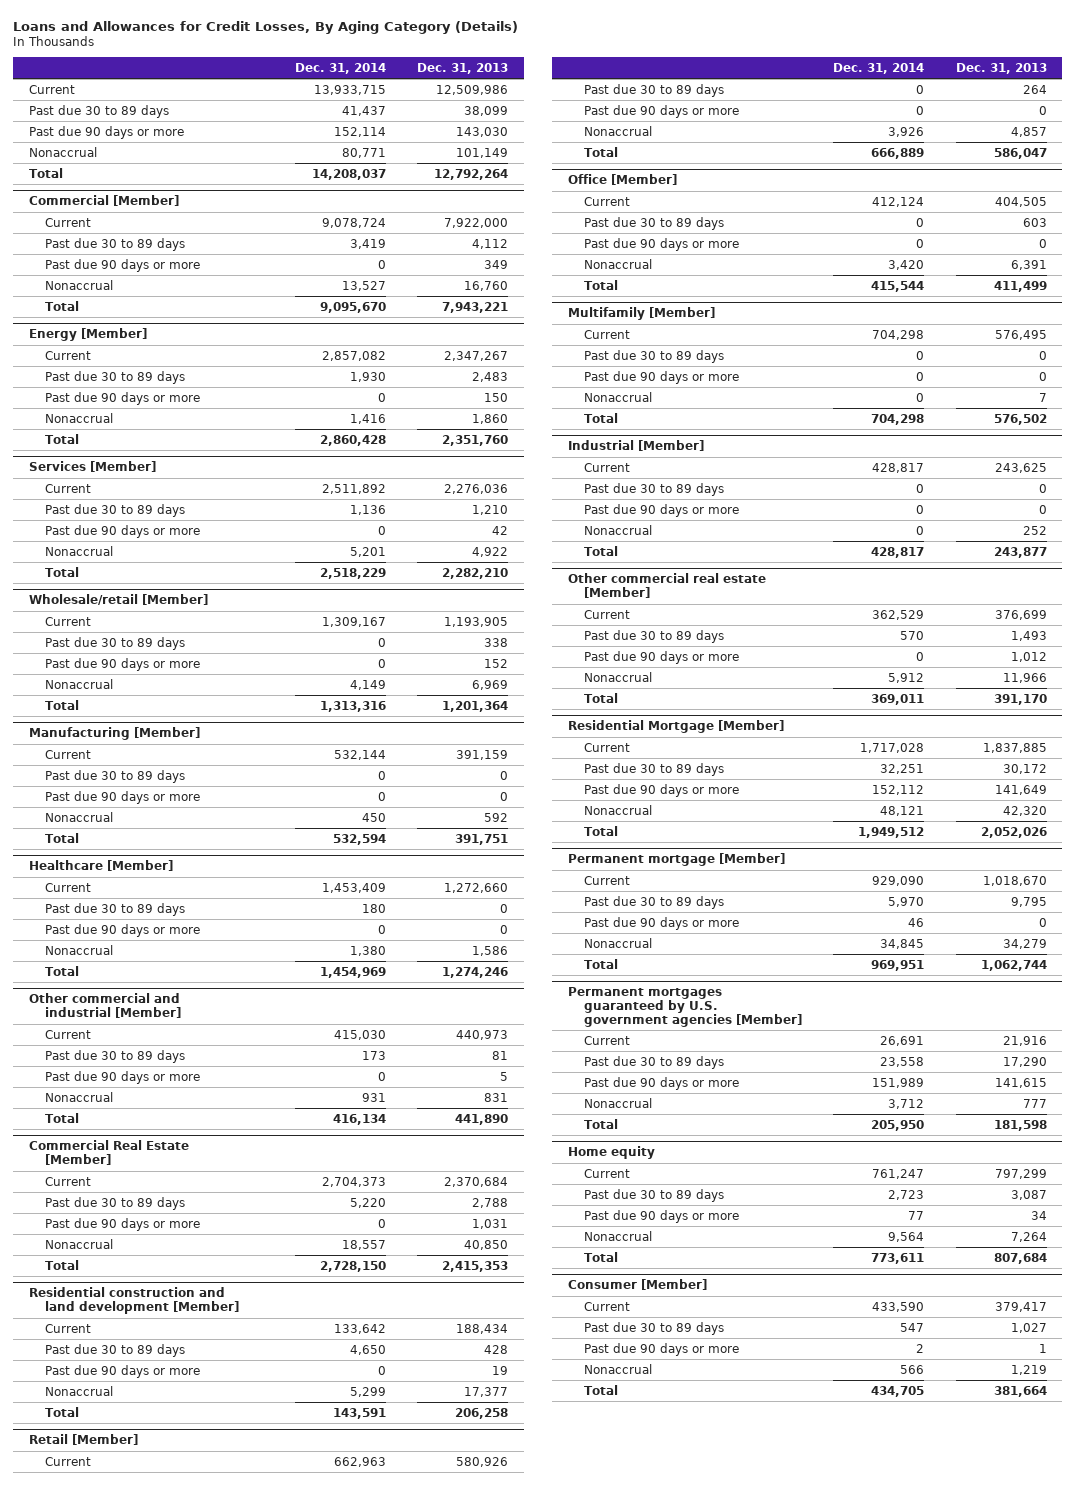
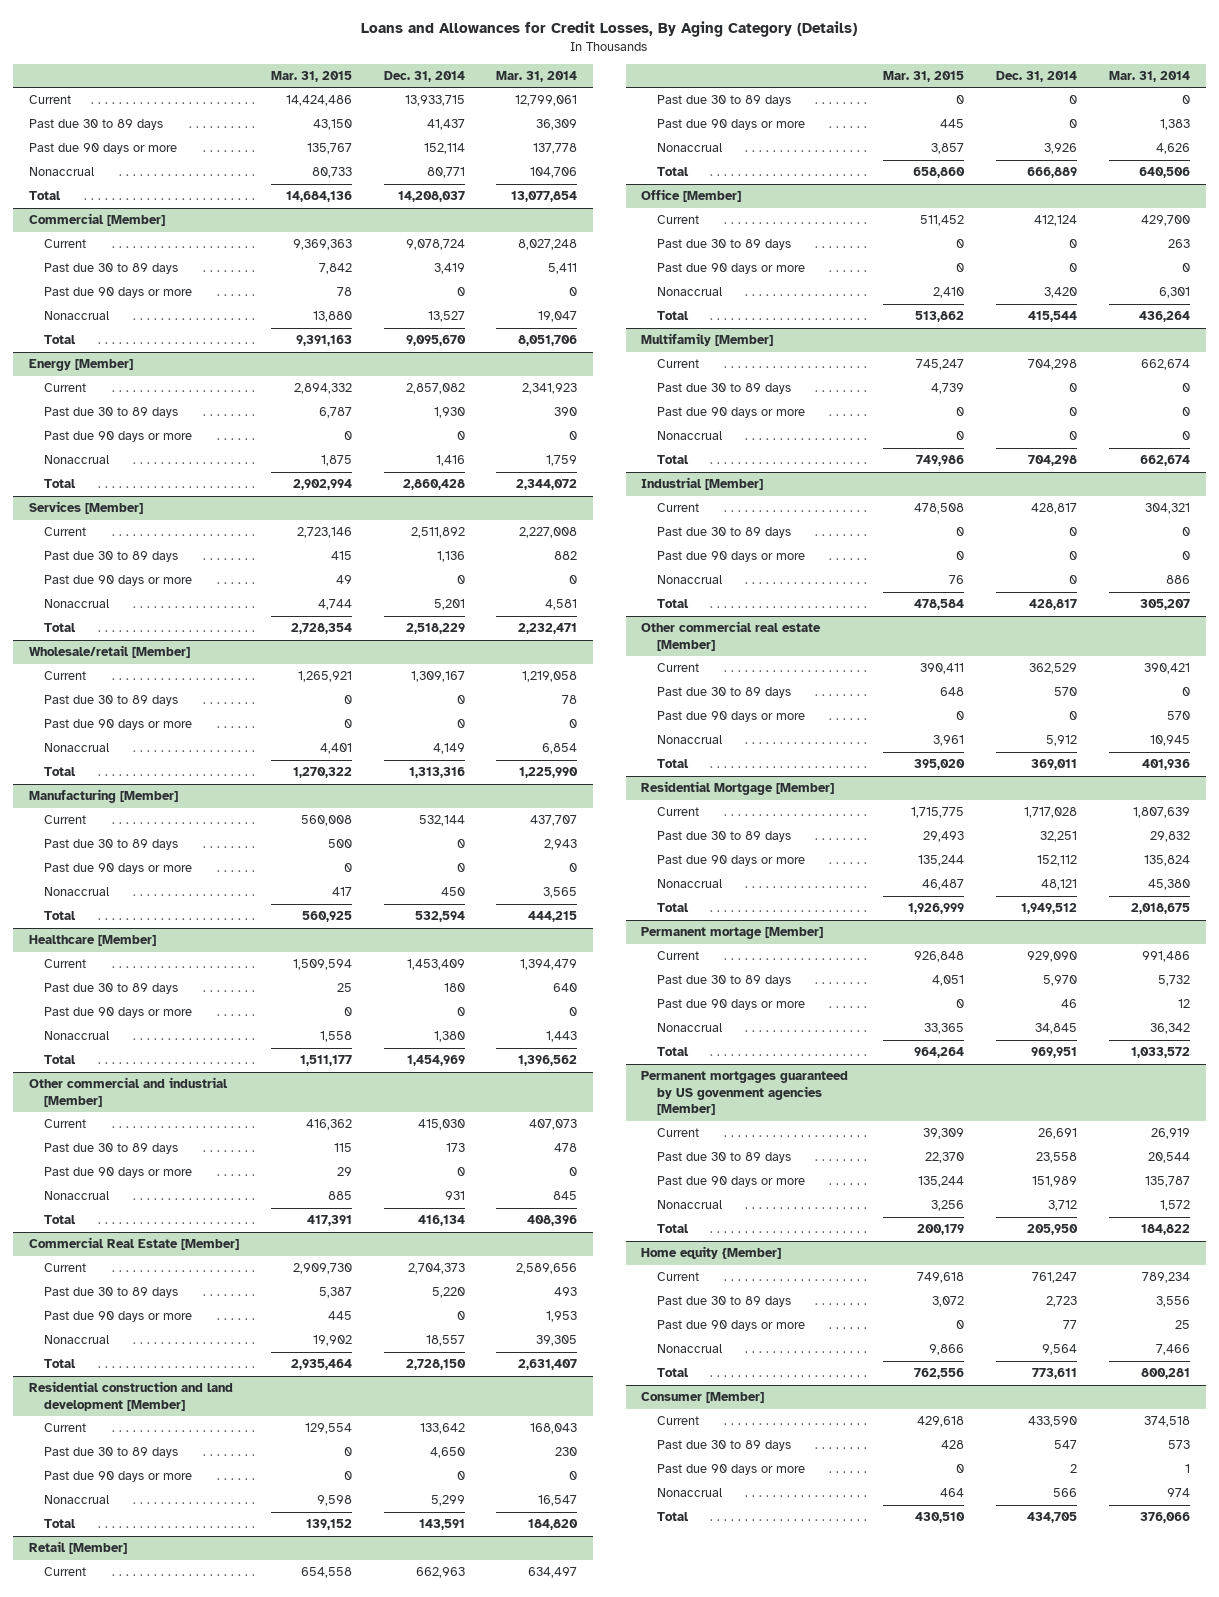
[417,62,509,74] Dec. 31, 2013 -> none
none -> [270,70,352,82] Mar. 31, 2015
none -> [496,70,578,82] Mar. 31, 2014
[567,853,785,867] Permanent mortgage [Member] -> [641,927,824,940] Permanent mortage [Member]
[567,987,802,1027] Permanent mortgages guaranteed by U.S. government agencies [Member] -> [641,1071,849,1116] Permanent mortgages guaranteed by US govenment agencies [Member]
[567,1146,655,1160] Home equity -> [641,1246,782,1260] Home equity {Member]

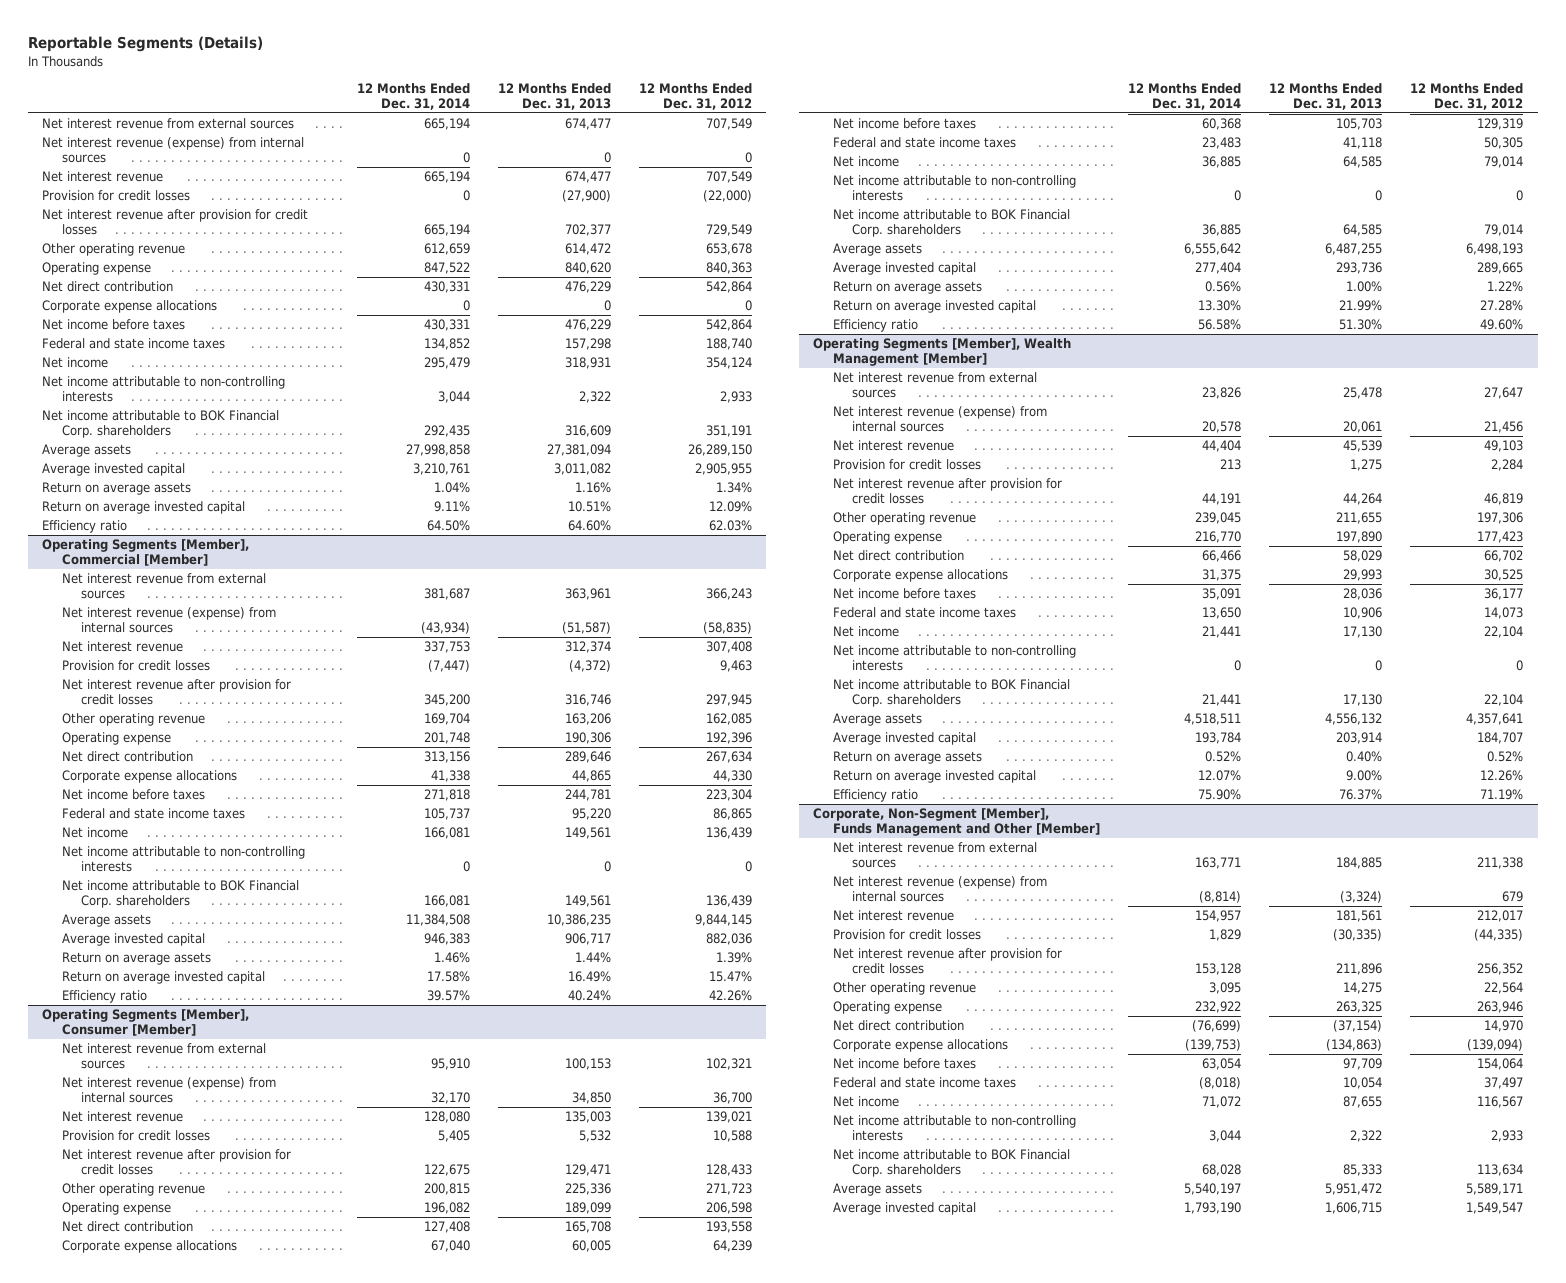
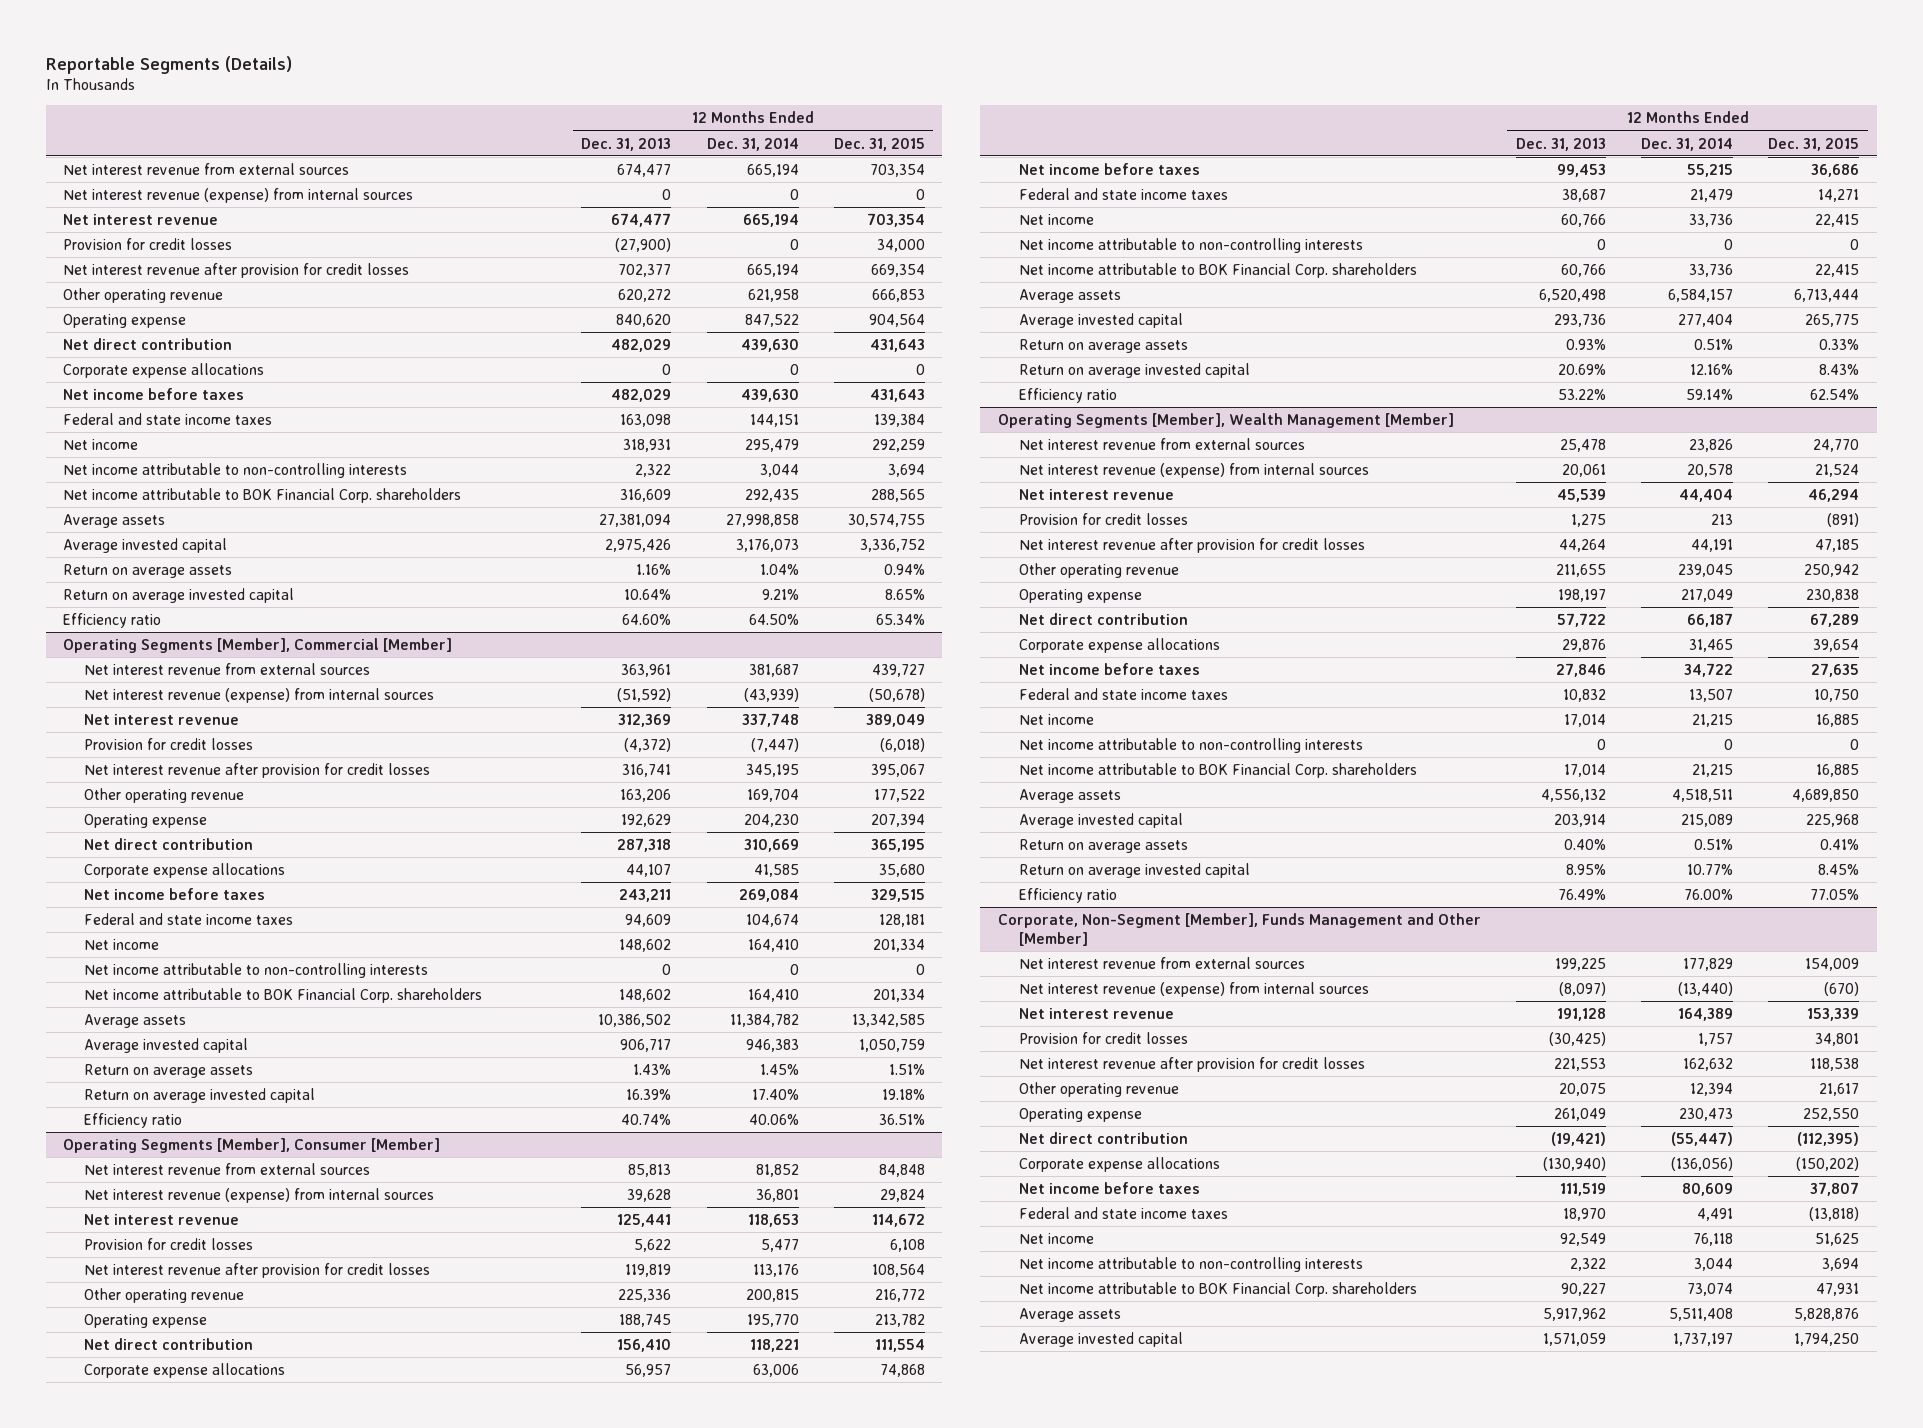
[639,83,753,111] 12 Months Ended Dec. 31, 2012 -> none
none -> [833,137,925,151] Dec. 31, 2015
[423,243,470,256] 612,659 -> [747,288,799,302] 621,958
[565,243,612,256] 614,472 -> [618,288,672,302] 620,272
[423,281,470,294] 430,331 -> [740,338,799,352] 439,630
[565,281,612,294] 476,229 -> [611,338,672,352] 482,029
[423,319,470,332] 430,331 -> [740,388,799,402] 439,630
[565,319,612,332] 476,229 -> [611,388,672,402] 482,029
[423,338,470,351] 134,852 -> [749,413,799,427] 144,151
[565,338,612,351] 157,298 -> [620,413,672,427] 163,098
[412,463,470,476] 3,210,761 -> [735,538,799,552] 3,176,073
[554,463,612,476] 3,011,082 -> [605,538,672,552] 2,975,426
[433,501,470,513] 9.11% -> [761,588,799,600] 9.21%
[568,501,612,513] 10.51% -> [624,588,672,600] 10.64%
[420,622,470,635] (43,934) -> [743,687,799,702] (43,939)
[562,622,612,635] (51,587) -> [617,687,672,702] (51,592)
[423,641,470,654] 337,753 -> [741,712,799,727] 337,748
[565,641,612,654] 312,374 -> [618,713,672,727] 312,369
[423,694,470,707] 345,200 -> [745,763,799,777] 345,195
[565,694,612,707] 316,746 -> [622,763,672,777] 316,741
[423,732,470,745] 201,748 -> [743,813,799,827] 204,230
[565,732,612,745] 190,306 -> [621,813,672,827] 192,629
[423,751,470,764] 313,156 -> [743,838,799,852] 310,669
[565,751,612,764] 289,646 -> [617,837,672,852] 287,318
[430,770,470,783] 41,338 -> [753,863,799,877] 41,585
[572,770,612,783] 44,865 -> [626,863,672,877] 44,107
[423,789,470,802] 271,818 -> [738,888,799,902] 269,084
[565,789,612,802] 244,781 -> [619,888,672,902] 243,211
[423,808,470,821] 105,737 -> [745,913,799,927] 104,674
[572,808,612,821] 95,220 -> [625,913,672,927] 94,609
[423,827,470,840] 166,081 -> [747,938,799,952] 164,410
[565,827,612,840] 149,561 -> [619,938,672,952] 148,602
[423,895,470,908] 166,081 -> [747,988,799,1002] 164,410
[565,895,612,908] 149,561 -> [619,988,672,1002] 148,602
[405,914,470,927] 11,384,508 -> [729,1013,799,1027] 11,384,782
[547,914,612,927] 10,386,235 -> [598,1013,672,1027] 10,386,502
[433,952,470,964] 1.46% -> [759,1063,799,1075] 1.45%
[575,952,612,964] 1.44% -> [633,1063,672,1075] 1.43%
[426,971,470,983] 17.58% -> [751,1088,799,1100] 17.40%
[568,971,612,983] 16.49% -> [626,1088,672,1100] 16.39%
[426,990,470,1002] 39.57% -> [748,1113,799,1125] 40.06%
[568,990,612,1002] 40.24% -> [621,1113,672,1125] 40.74%
[430,1058,470,1071] 95,910 -> [755,1163,799,1177] 81,852
[565,1058,612,1071] 100,153 -> [628,1163,672,1177] 85,813
[430,1092,470,1105] 32,170 -> [755,1188,799,1202] 36,801
[572,1092,612,1105] 34,850 -> [627,1188,672,1202] 39,628
[423,1111,470,1124] 128,080 -> [747,1213,799,1227] 118,653
[565,1111,612,1124] 135,003 -> [617,1213,672,1227] 125,441
[437,1130,470,1143] 5,405 -> [760,1238,799,1252] 5,477
[579,1130,612,1143] 5,532 -> [634,1238,672,1252] 5,622
[423,1164,470,1177] 122,675 -> [752,1263,799,1277] 113,176
[565,1164,612,1177] 129,471 -> [625,1263,672,1277] 119,819
[423,1202,470,1215] 196,082 -> [746,1313,799,1327] 195,770
[565,1202,612,1215] 189,099 -> [619,1313,672,1327] 188,745
[423,1221,470,1234] 127,408 -> [749,1338,799,1352] 118,221
[565,1221,612,1234] 165,708 -> [617,1338,672,1352] 156,410
[430,1240,470,1253] 67,040 -> [752,1363,799,1377] 63,006
[572,1240,612,1253] 60,005 -> [625,1363,672,1377] 56,957
[1201,118,1241,131] 60,368 -> [1687,163,1734,177] 55,215
[1336,118,1383,131] 105,703 -> [1556,163,1606,177] 99,453
[1201,137,1241,150] 23,483 -> [1690,188,1734,202] 21,479
[1343,137,1383,150] 41,118 -> [1561,188,1606,202] 38,687
[1201,156,1241,169] 36,885 -> [1689,213,1734,227] 33,736
[1343,156,1383,169] 64,585 -> [1560,213,1606,227] 60,766
[1201,224,1241,237] 36,885 -> [1689,263,1734,277] 33,736
[1343,224,1383,237] 64,585 -> [1560,263,1606,277] 60,766
[1183,243,1241,256] 6,555,642 -> [1668,288,1734,302] 6,584,157
[1325,243,1383,256] 6,487,255 -> [1538,288,1606,302] 6,520,498
[1204,281,1241,293] 0.56% -> [1694,338,1734,350] 0.51%
[1346,281,1383,293] 1.00% -> [1565,338,1606,350] 0.93%
[1197,300,1241,312] 13.30% -> [1690,363,1734,375] 12.16%
[1339,300,1383,312] 21.99% -> [1557,363,1606,375] 20.69%
[1197,319,1241,331] 56.58% -> [1686,388,1734,400] 59.14%
[1339,319,1383,331] 51.30% -> [1557,388,1606,400] 53.22%
[1194,531,1241,544] 216,770 -> [1681,588,1734,602] 217,049
[1336,531,1383,544] 197,890 -> [1557,588,1606,602] 198,197
[1201,550,1241,563] 66,466 -> [1687,612,1734,627] 66,187
[1343,550,1383,563] 58,029 -> [1556,612,1606,627] 57,722
[1201,569,1241,582] 31,375 -> [1689,638,1734,652] 31,465
[1343,569,1383,582] 29,993 -> [1561,638,1606,652] 29,876
[1201,588,1241,601] 35,091 -> [1684,662,1734,677] 34,722
[1343,588,1383,601] 28,036 -> [1555,662,1606,677] 27,846
[1201,607,1241,620] 13,650 -> [1689,688,1734,702] 13,507
[1343,607,1383,620] 10,906 -> [1562,688,1606,702] 10,832
[1201,626,1241,639] 21,441 -> [1692,713,1734,727] 21,215
[1343,626,1383,639] 17,130 -> [1563,713,1606,727] 17,014
[1201,694,1241,707] 21,441 -> [1692,763,1734,777] 21,215
[1343,694,1383,707] 17,130 -> [1563,763,1606,777] 17,014
[1194,732,1241,745] 193,784 -> [1681,813,1734,827] 215,089
[1204,751,1241,763] 0.52% -> [1694,838,1734,850] 0.51%
[1197,770,1241,782] 12.07% -> [1687,863,1734,875] 10.77%
[1346,770,1383,782] 9.00% -> [1565,863,1606,875] 8.95%
[1197,789,1241,801] 75.90% -> [1684,888,1734,900] 76.00%
[1339,789,1383,801] 76.37% -> [1557,888,1606,900] 76.49%
[1194,857,1241,870] 163,771 -> [1683,957,1734,971] 177,829
[1336,857,1383,870] 184,885 -> [1554,957,1606,971] 199,225
[1198,891,1241,904] (8,814) -> [1678,981,1734,996] (13,440)
[1340,891,1383,904] (3,324) -> [1558,981,1606,996] (8,097)
[1194,910,1241,923] 154,957 -> [1678,1007,1734,1021] 164,389
[1336,910,1383,923] 181,561 -> [1556,1007,1606,1021] 191,128
[1208,929,1241,942] 1,829 -> [1698,1032,1734,1046] 1,757
[1333,929,1383,942] (30,335) -> [1548,1031,1606,1046] (30,425)
[1194,963,1241,976] 153,128 -> [1683,1057,1734,1071] 162,632
[1336,963,1383,976] 211,896 -> [1553,1057,1606,1071] 221,553
[1208,982,1241,995] 3,095 -> [1690,1082,1734,1096] 12,394
[1343,982,1383,995] 14,275 -> [1558,1082,1606,1096] 20,075
[1194,1001,1241,1014] 232,922 -> [1679,1107,1734,1121] 230,473
[1336,1001,1383,1014] 263,325 -> [1553,1107,1606,1121] 261,049
[1191,1020,1241,1033] (76,699) -> [1671,1131,1734,1146] (55,447)
[1333,1020,1383,1033] (37,154) -> [1550,1131,1606,1146] (19,421)
[1184,1039,1241,1052] (139,753) -> [1671,1156,1734,1171] (136,056)
[1326,1039,1383,1052] (134,863) -> [1542,1156,1606,1171] (130,940)
[1201,1058,1241,1071] 63,054 -> [1682,1182,1734,1196] 80,609
[1343,1058,1383,1071] 97,709 -> [1559,1182,1606,1196] 111,519
[1198,1077,1241,1090] (8,018) -> [1697,1207,1734,1221] 4,491
[1343,1077,1383,1090] 10,054 -> [1562,1207,1606,1221] 18,970
[1201,1096,1241,1109] 71,072 -> [1693,1232,1734,1246] 76,118
[1343,1096,1383,1109] 87,655 -> [1559,1232,1606,1246] 92,549
[1201,1164,1241,1177] 68,028 -> [1687,1282,1734,1296] 73,074
[1343,1164,1383,1177] 85,333 -> [1560,1282,1606,1296] 90,227
[1183,1183,1241,1196] 5,540,197 -> [1669,1307,1734,1321] 5,511,408
[1325,1183,1383,1196] 5,951,472 -> [1542,1307,1606,1321] 5,917,962
[1183,1202,1241,1215] 1,793,190 -> [1673,1332,1734,1346] 1,737,197
[1325,1202,1383,1215] 1,606,715 -> [1542,1332,1606,1346] 1,571,059

